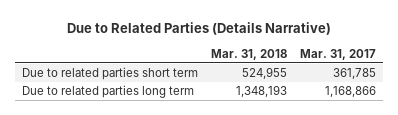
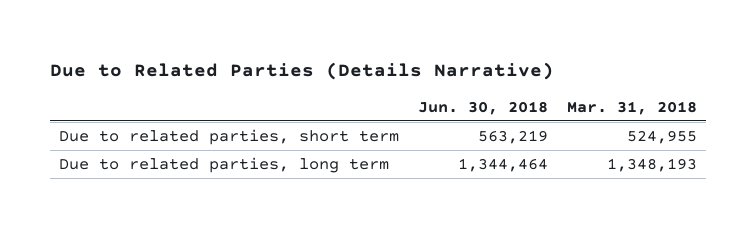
[300,48,377,60] Mar. 31, 2017 -> none
none -> [417,101,548,116] Jun. 30, 2018
[21,67,198,81] Due to related parties short term -> [59,128,400,145] Due to related parties, short term
[21,85,194,99] Due to related parties long term -> [59,156,390,173] Due to related parties, long term

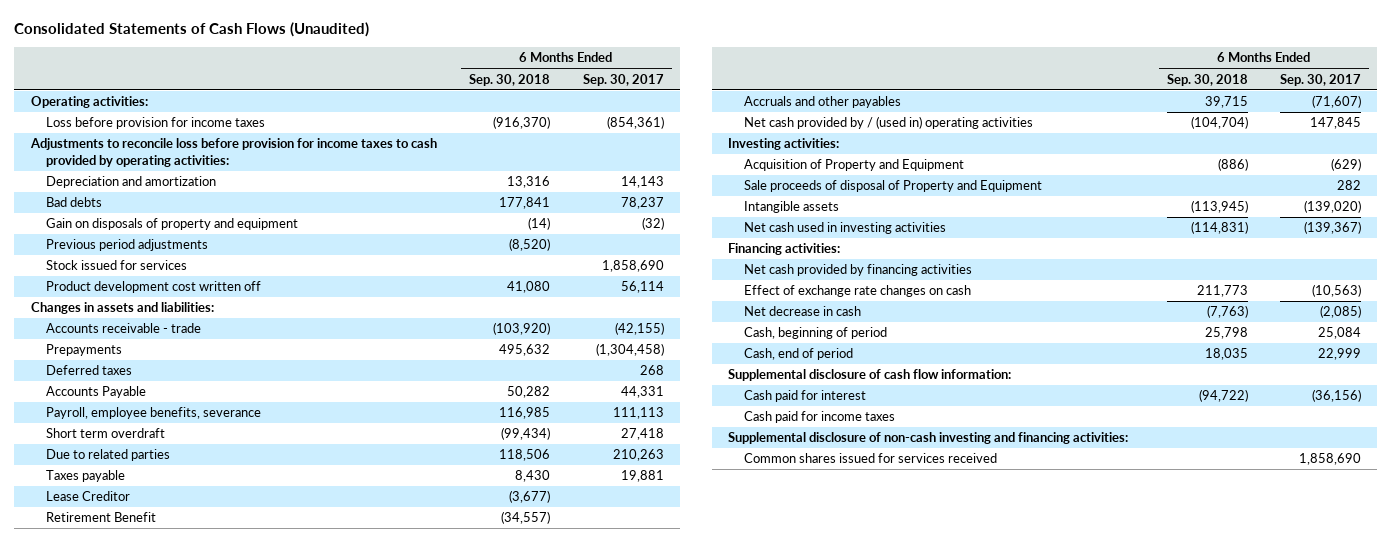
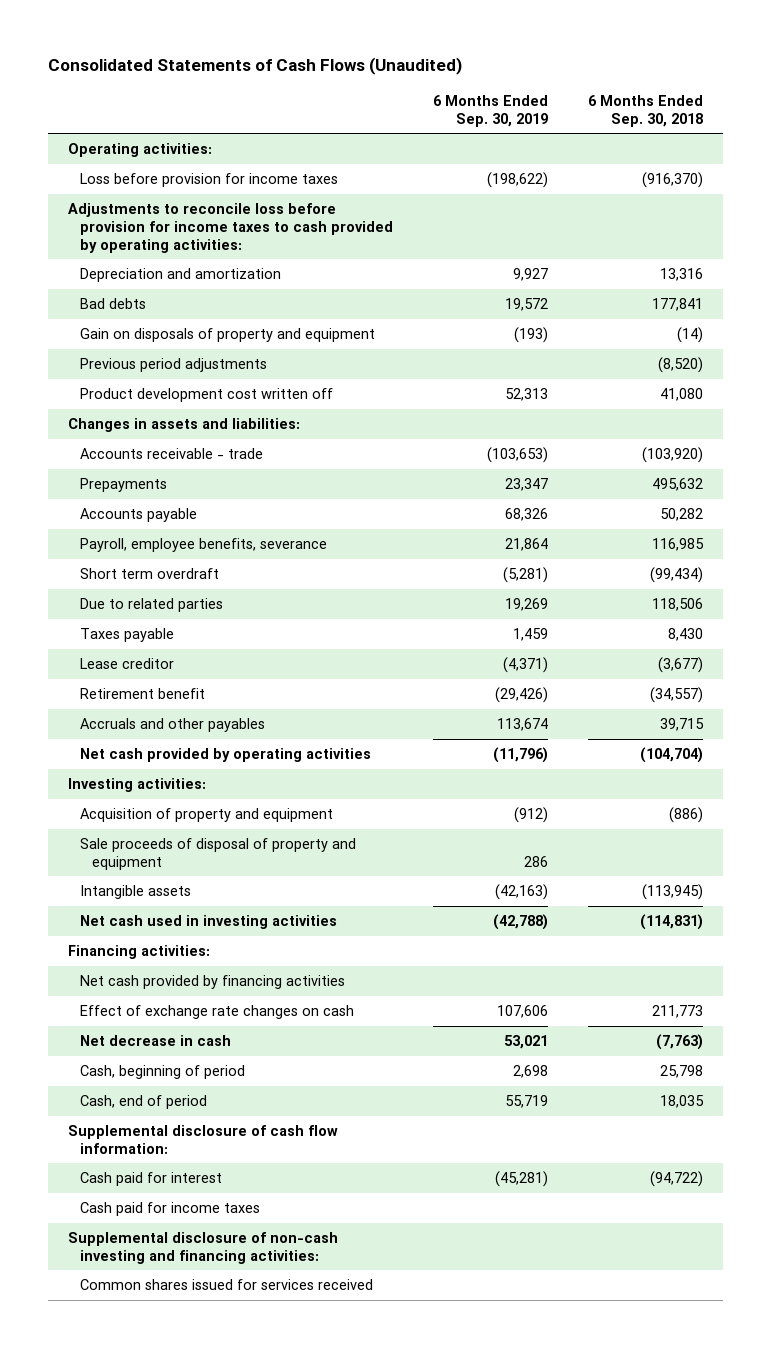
[582,73,664,86] Sep. 30, 2017 -> none
none -> [433,94,549,127] 6 Months Ended Sep. 30, 2019
[46,260,188,271] Stock issued for services -> none
[46,365,133,376] Deferred taxes -> none
[46,386,147,399] Accounts Payable -> [80,507,198,522] Accounts payable
[46,491,131,502] Lease Creditor -> [80,657,175,669] Lease creditor
[46,512,157,523] Retirement Benefit -> [80,687,206,699] Retirement benefit
[744,116,1034,130] Net cash provided by / (used in) operating activities -> [80,747,372,762] Net cash provided by operating activities
[744,159,965,172] Acquisition of Property and Equipment -> [80,807,334,822] Acquisition of property and equipment
[744,180,1043,193] Sale proceeds of disposal of Property and Equipment -> [80,837,357,870] Sale proceeds of disposal of property and equipment

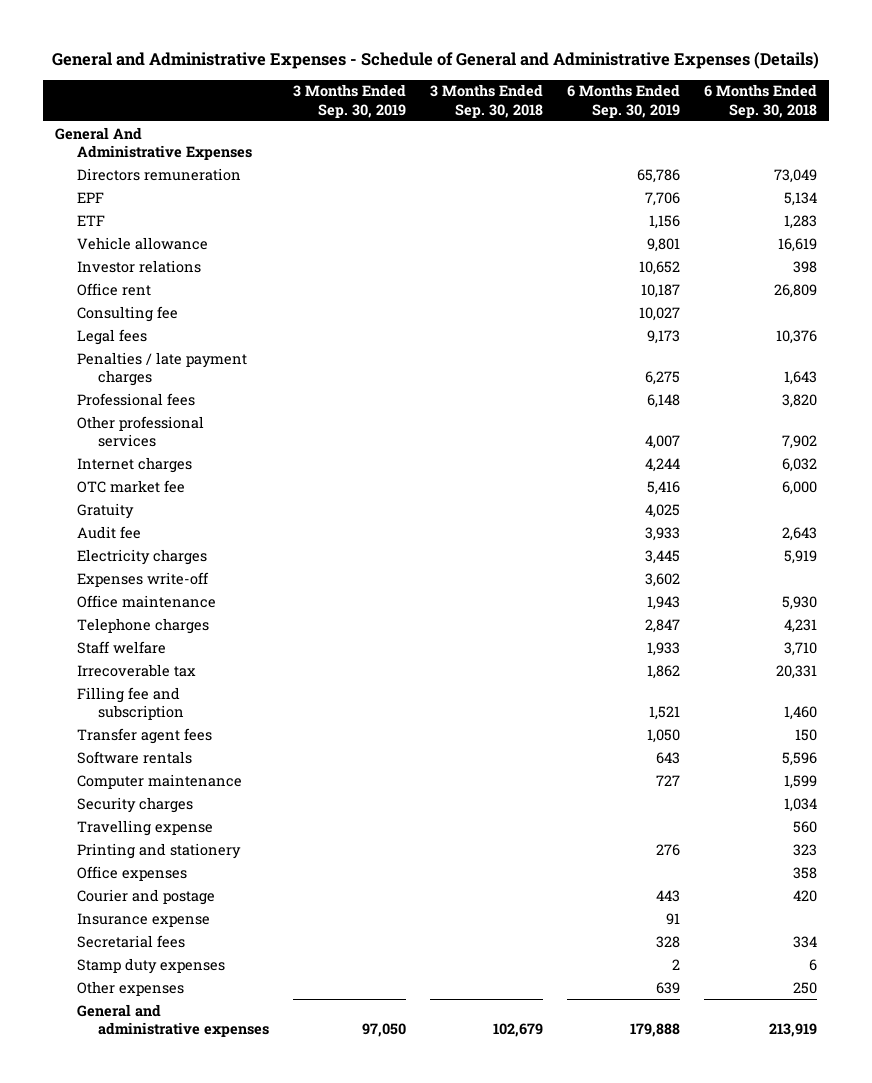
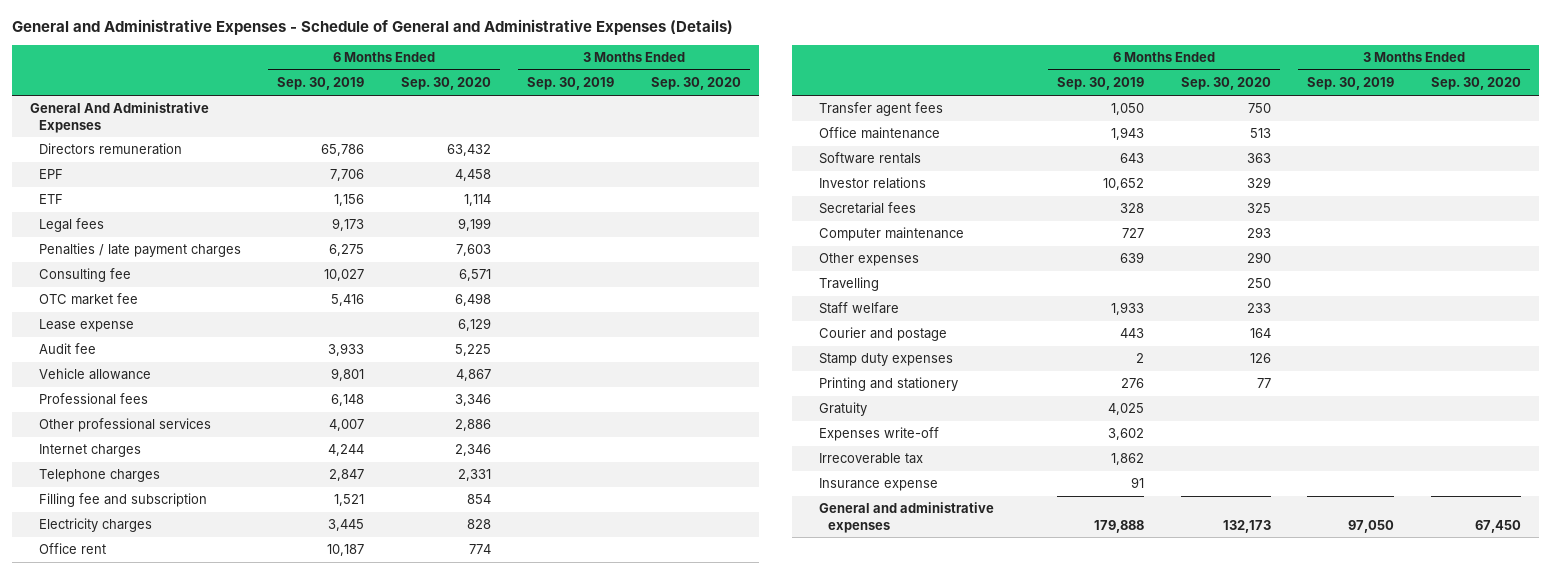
[430,84,544,118] 3 Months Ended Sep. 30, 2018 -> none
[704,84,818,118] 6 Months Ended Sep. 30, 2018 -> none
none -> [400,77,491,91] Sep. 30, 2020
none -> [650,77,741,91] Sep. 30, 2020
[76,305,178,322] Consulting fee -> [39,268,132,283] Consulting fee
[76,479,185,493] OTC market fee -> [39,293,139,306] OTC market fee
none -> [39,319,135,333] Lease expense
[76,525,141,539] Audit fee -> [39,343,97,355] Audit fee
[76,236,208,250] Vehicle allowance -> [39,368,152,381] Vehicle allowance
[76,548,207,565] Electricity charges -> [39,518,153,533] Electricity charges
[76,282,151,296] Office rent -> [39,543,107,555] Office rent
[76,594,216,608] Office maintenance -> [818,127,940,140] Office maintenance
[76,259,201,273] Investor relations -> [818,177,926,190] Investor relations
[76,934,185,948] Secretarial fees -> [818,202,916,215] Secretarial fees
[76,796,193,813] Security charges -> none
[76,865,187,881] Office expenses -> none
[76,980,184,996] Other expenses -> [818,253,919,267] Other expenses
[76,819,213,836] Travelling expense -> [818,277,879,292] Travelling
[76,640,166,654] Staff welfare -> [818,302,899,315] Staff welfare
[76,842,241,859] Printing and stationery -> [818,377,958,392] Printing and stationery
[76,502,134,519] Gratuity -> [818,402,867,417] Gratuity
[76,571,209,587] Expenses write-off -> [818,427,939,442] Expenses write-off
[76,663,196,677] Irrecoverable tax -> [818,453,923,465] Irrecoverable tax
[76,912,210,927] Insurance expense -> [818,478,938,492] Insurance expense

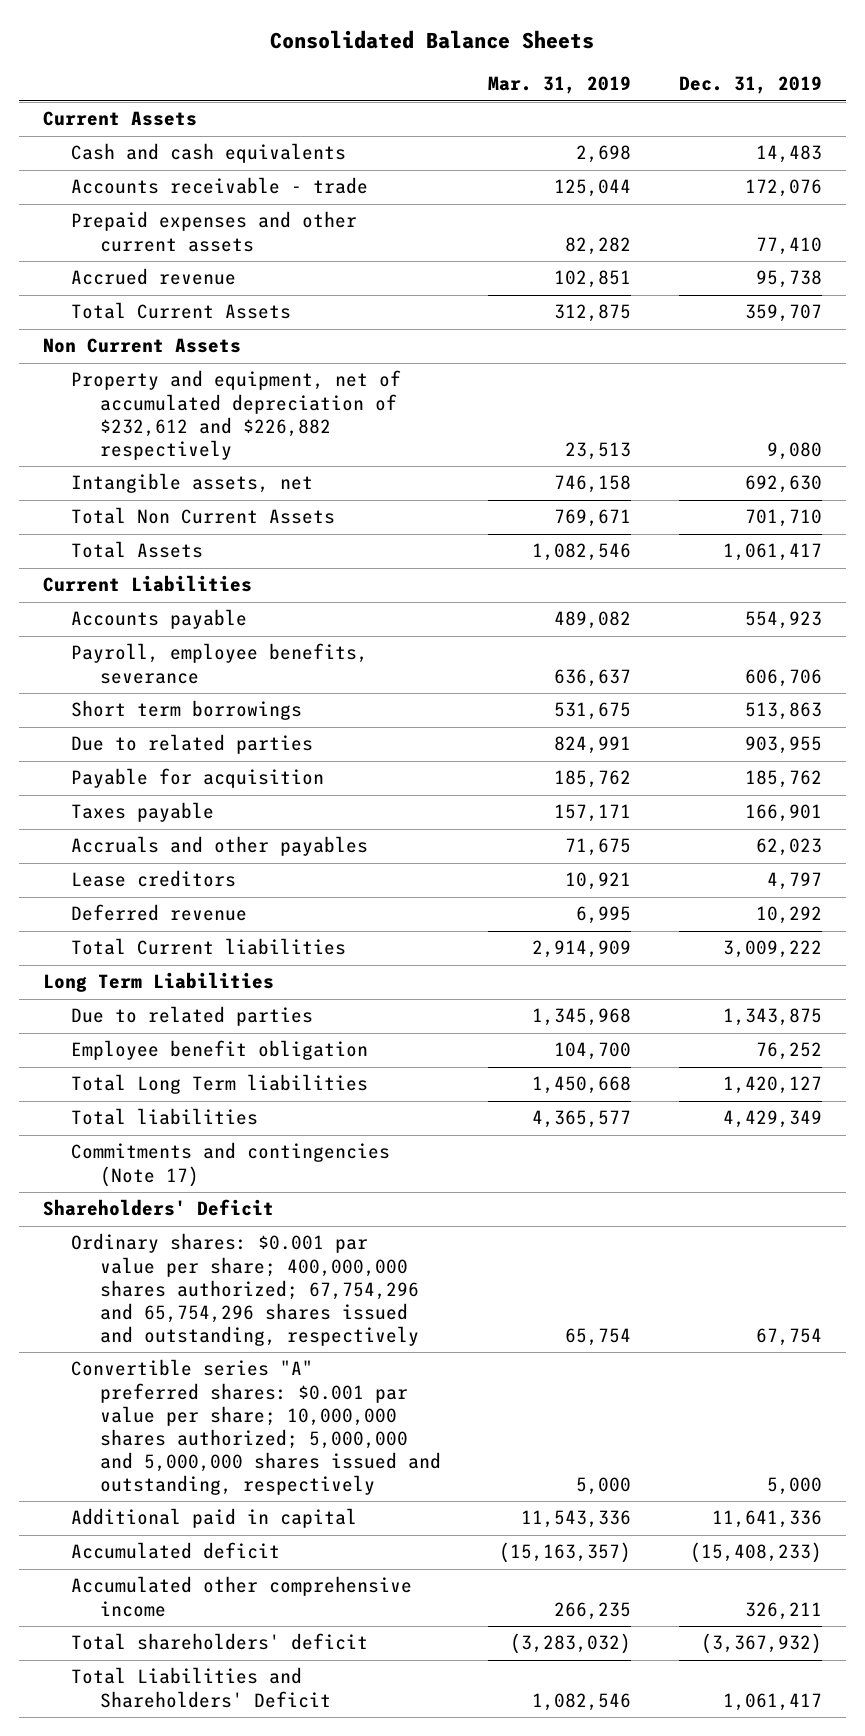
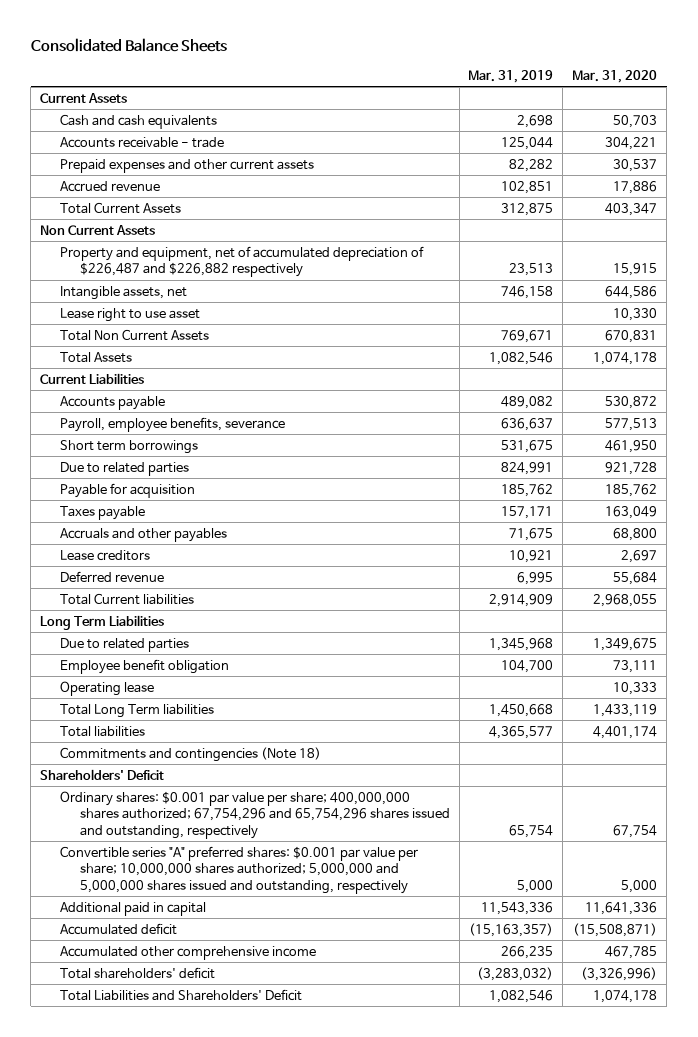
[678,76,822,95] Dec. 31, 2019 -> none
none -> [572,70,658,84] Mar. 31, 2020
[71,370,402,460] Property and equipment, net of accumulated depreciation of $232,612 and $226,882 respectively -> [60,245,425,278] Property and equipment, net of accumulated depreciation of $226,487 and $226,882 respectively
none -> [60,307,201,322] Lease right to use asset
none -> [60,680,155,696] Operating lease
[71,1142,391,1187] Commitments and contingencies (Note 17) -> [60,746,322,762] Commitments and contingencies (Note 18)

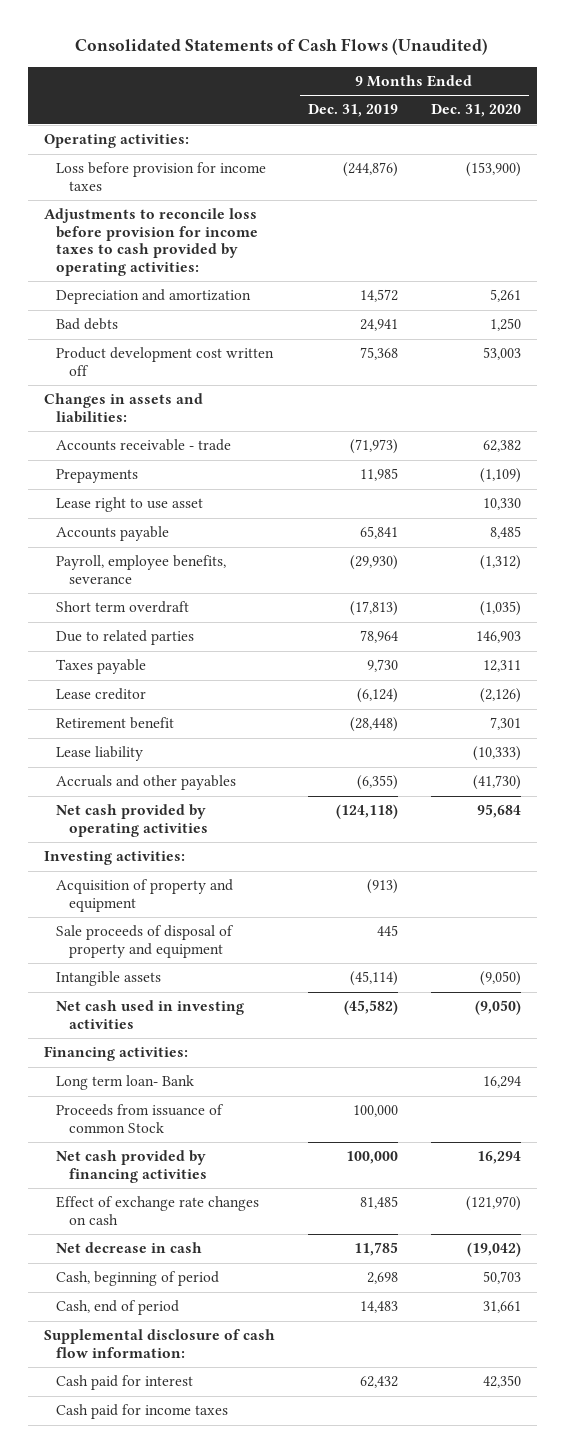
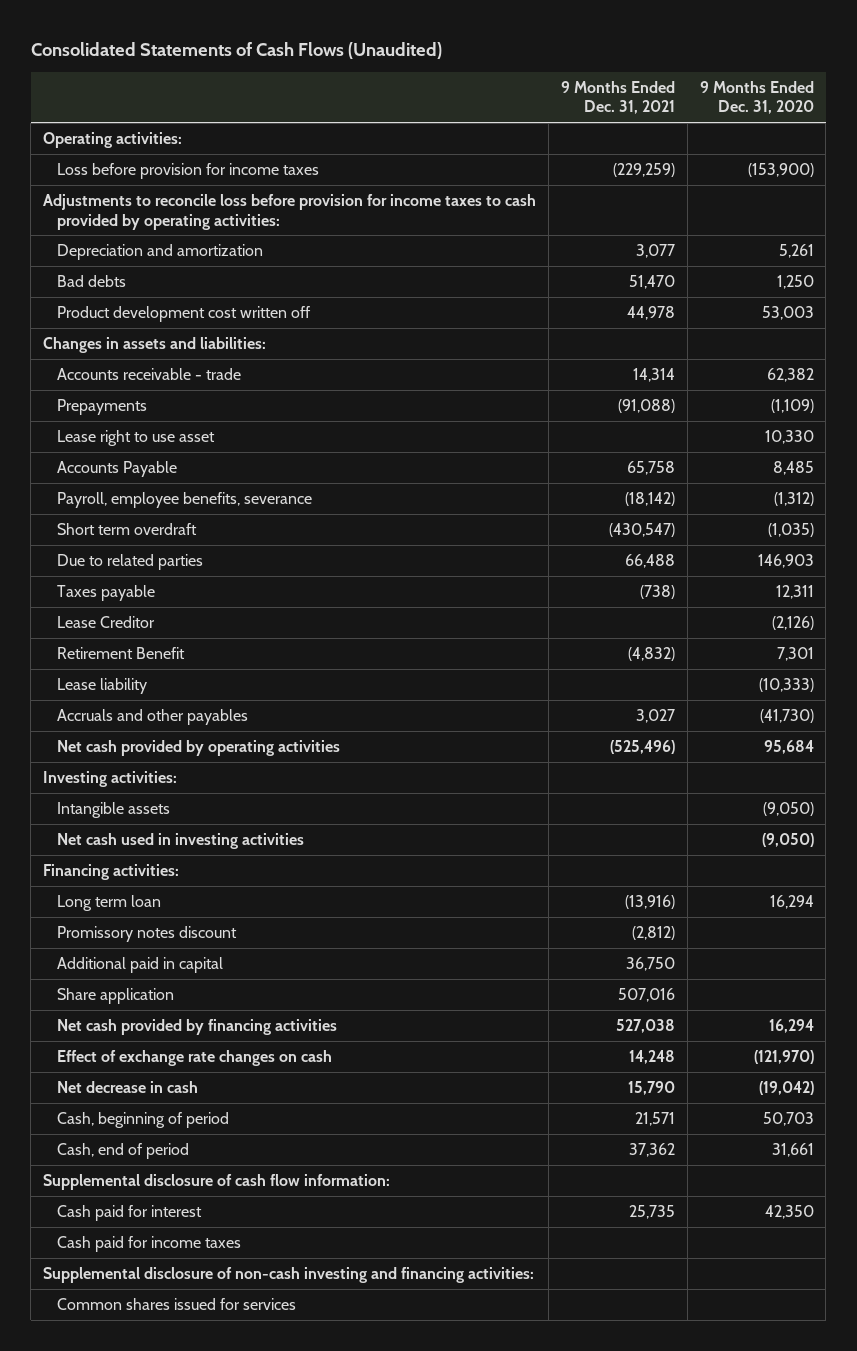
[307,104,398,118] Dec. 31, 2019 -> none
none -> [560,80,675,115] 9 Months Ended Dec. 31, 2021
[56,526,170,542] Accounts payable -> [57,460,178,477] Accounts Payable
[56,688,147,701] Lease creditor -> [57,615,156,628] Lease Creditor
[56,717,175,730] Retirement benefit -> [57,646,186,659] Retirement Benefit
[56,879,234,912] Acquisition of property and equipment -> none
[56,925,235,958] Sale proceeds of disposal of property and equipment -> none
[56,1104,225,1133] Proceeds from issuance of common Stock -> none
[56,1075,195,1091] Long term loan- Bank -> [57,894,162,911] Long term loan
none -> [57,925,238,942] Promissory notes discount
none -> [57,956,224,973] Additional paid in capital
none -> [57,987,175,1004] Share application
none -> [43,1266,535,1283] Supplemental disclosure of non-cash investing and financing activities:
none -> [57,1297,297,1310] Common shares issued for services

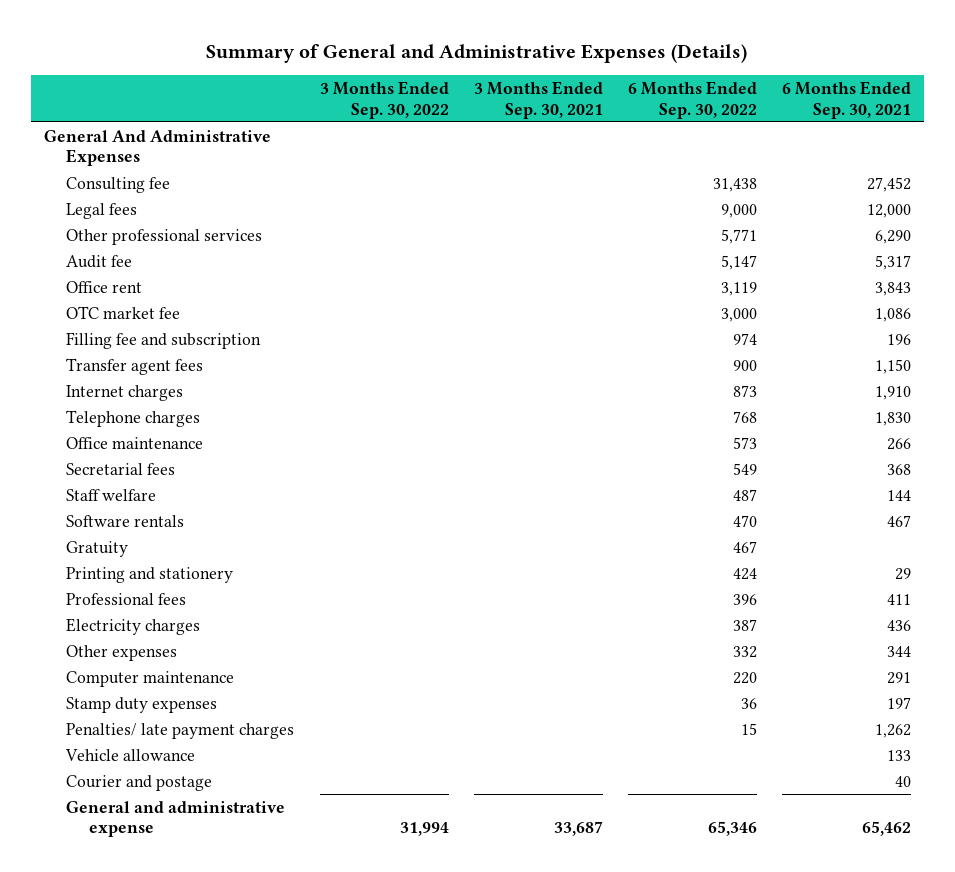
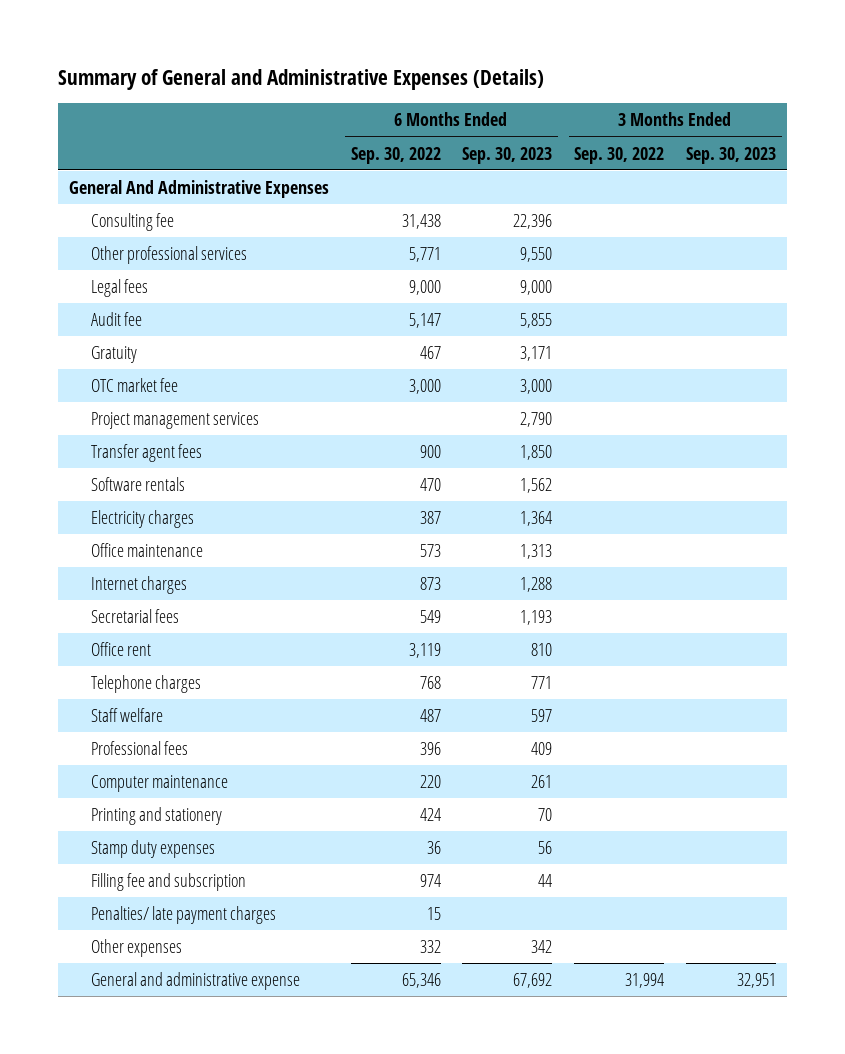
[473,80,603,119] 3 Months Ended Sep. 30, 2021 -> none
[782,80,912,119] 6 Months Ended Sep. 30, 2021 -> none
none -> [462,146,553,164] Sep. 30, 2023
none -> [686,146,777,164] Sep. 30, 2023
[66,202,138,219] Legal fees -> [91,279,149,298] Legal fees
[66,540,129,557] Gratuity -> [91,346,138,364] Gratuity
none -> [91,412,260,430] Project management services
[66,514,185,527] Software rentals -> [91,477,186,492] Software rentals
[66,617,201,635] Electricity charges -> [91,510,195,529] Electricity charges
[66,384,184,401] Internet charges -> [91,576,188,595] Internet charges
[66,280,143,293] Office rent -> [91,642,152,657] Office rent
[66,409,201,427] Telephone charges -> [91,675,202,694] Telephone charges
[66,566,234,583] Printing and stationery -> [91,807,223,826] Printing and stationery
[66,331,262,349] Filling fee and subscription -> [91,873,247,892] Filling fee and subscription
[65,748,196,761] Vehicle allowance -> none
[66,774,213,791] Courier and postage -> none
[66,644,178,661] Other expenses -> [91,939,183,958] Other expenses

